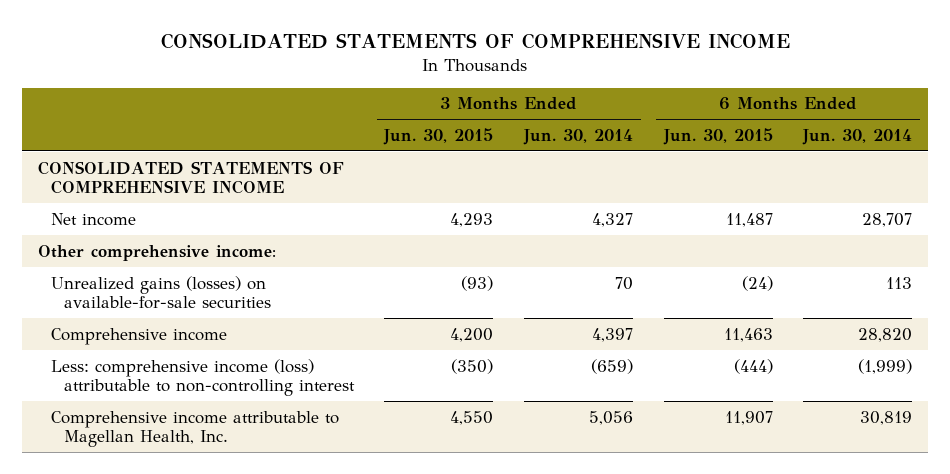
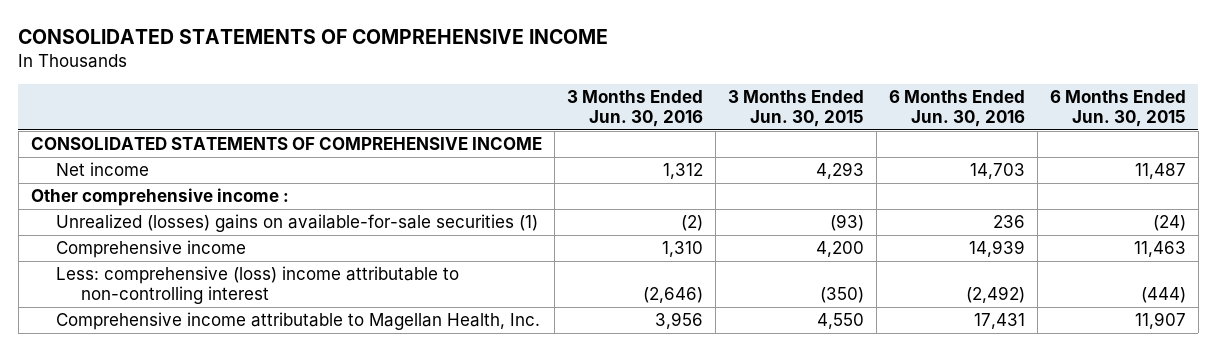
[523,128,634,145] Jun. 30, 2014 -> none
[802,128,913,145] Jun. 30, 2014 -> none
none -> [566,90,703,128] 3 Months Ended Jun. 30, 2016
none -> [888,90,1025,128] 6 Months Ended Jun. 30, 2016
[37,244,276,261] Other comprehensive income: -> [30,187,289,206] Other comprehensive income :
[50,275,271,310] Unrealized gains (losses) on available-for-sale securities -> [55,213,538,232] Unrealized (losses) gains on available-for-sale securities (1)
[50,358,355,397] Less: comprehensive income (loss) attributable to non-controlling interest -> [55,265,459,305] Less: comprehensive (loss) income attributable to non-controlling interest

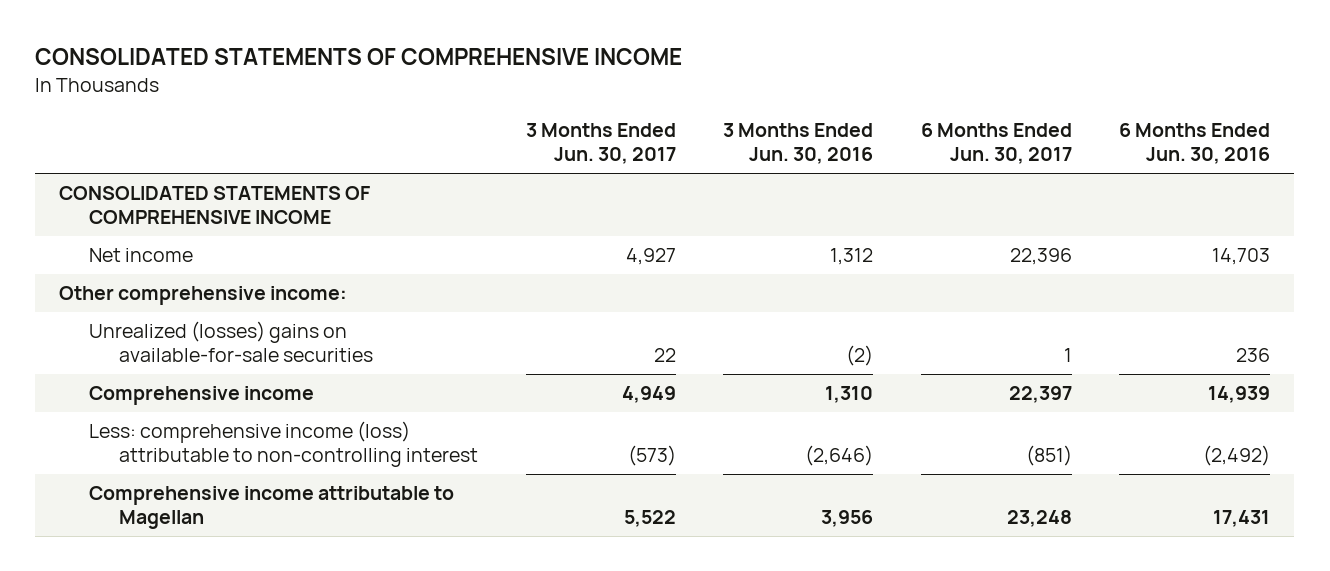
[727,90,864,128] 3 Months Ended Jun. 30, 2015 -> none
[1049,90,1186,128] 6 Months Ended Jun. 30, 2015 -> none
none -> [525,122,676,165] 3 Months Ended Jun. 30, 2017
none -> [920,122,1072,165] 6 Months Ended Jun. 30, 2017
[30,187,289,206] Other comprehensive income : -> [59,285,348,305] Other comprehensive income:
[55,213,538,232] Unrealized (losses) gains on available-for-sale securities (1) -> [89,320,374,363] Unrealized (losses) gains on available-for-sale securities
[55,265,459,305] Less: comprehensive (loss) income attributable to non-controlling interest -> [89,420,479,468] Less: comprehensive income (loss) attributable to non-controlling interest
[55,311,540,330] Comprehensive income attributable to Magellan Health, Inc. -> [89,485,455,530] Comprehensive income attributable to Magellan

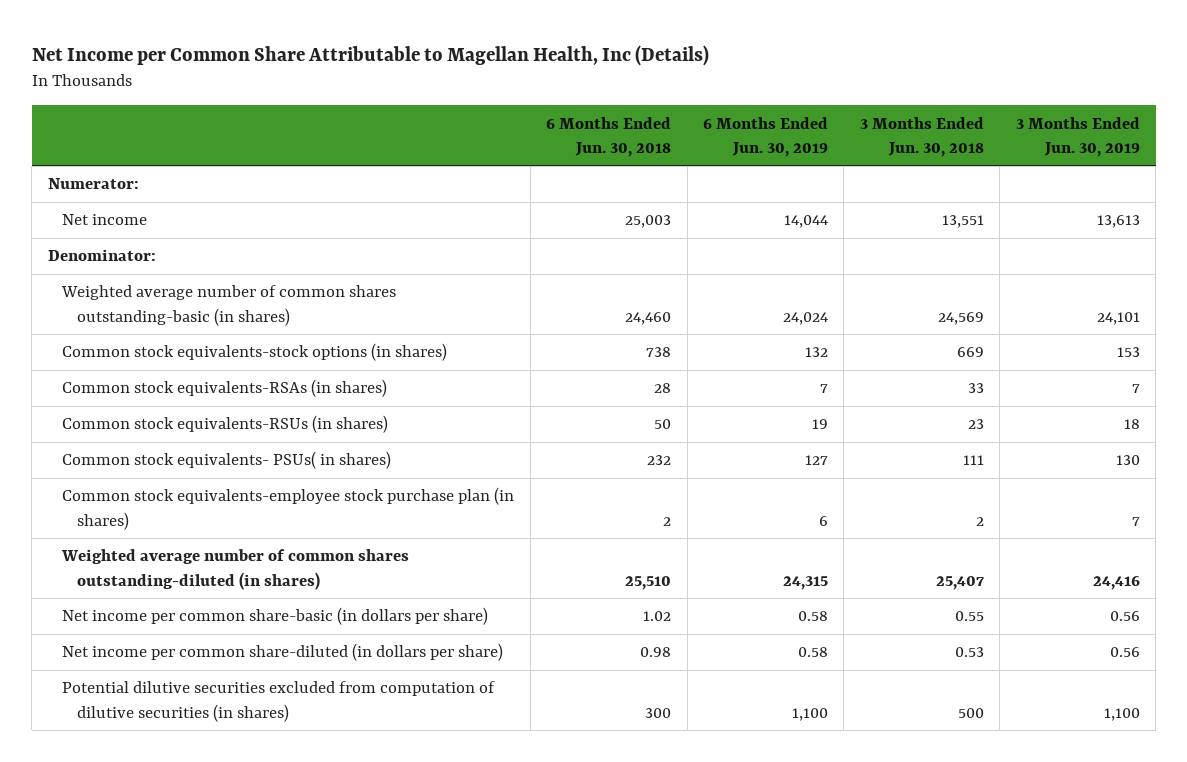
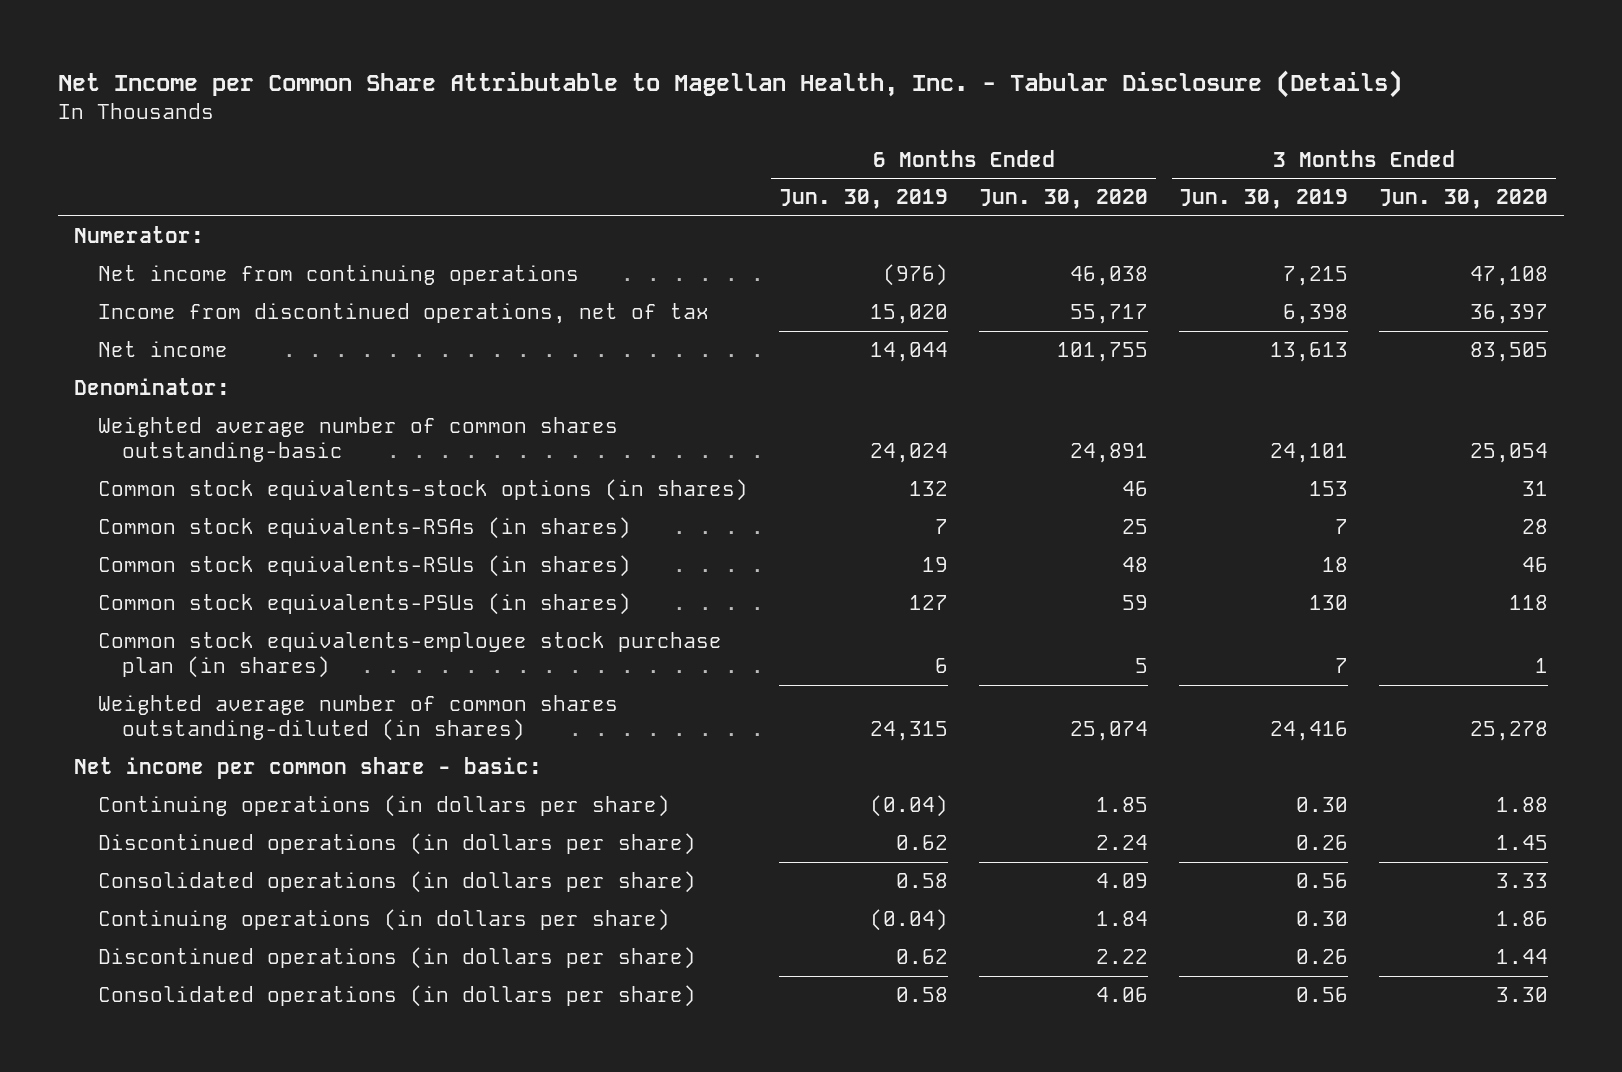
[31,44,709,66] Net Income per Common Share Attributable to Magellan Health, Inc (Details) -> [58,69,1403,98] Net Income per Common Share Attributable to Magellan Health, Inc. - Tabular Disclosure (Details)
[546,116,672,157] 6 Months Ended Jun. 30, 2018 -> none
[859,116,984,157] 3 Months Ended Jun. 30, 2018 -> none
none -> [979,189,1149,210] Jun. 30, 2020
none -> [1379,189,1549,210] Jun. 30, 2020
none -> [98,265,580,286] Net income from continuing operations
none -> [98,303,710,325] Income from discontinued operations, net of tax
[61,285,397,326] Weighted average number of common shares outstanding-basic (in shares) -> [98,417,619,463] Weighted average number of common shares outstanding-basic
[62,451,392,470] Common stock equivalents- PSUs( in shares) -> [98,593,632,616] Common stock equivalents-PSUs (in shares)
[62,681,496,722] Potential dilutive securities excluded from computation of dilutive securities (in shares) -> none
none -> [73,757,542,780] Net income per common share - basic:
none -> [98,795,671,818] Continuing operations (in dollars per share)
none -> [98,833,697,856] Discontinued operations (in dollars per share)
[62,607,489,626] Net income per common share-basic (in dollars per share) -> [98,871,697,894] Consolidated operations (in dollars per share)
none -> [98,909,671,932] Continuing operations (in dollars per share)
none -> [98,947,697,970] Discontinued operations (in dollars per share)
[62,643,504,662] Net income per common share-diluted (in dollars per share) -> [98,985,697,1008] Consolidated operations (in dollars per share)

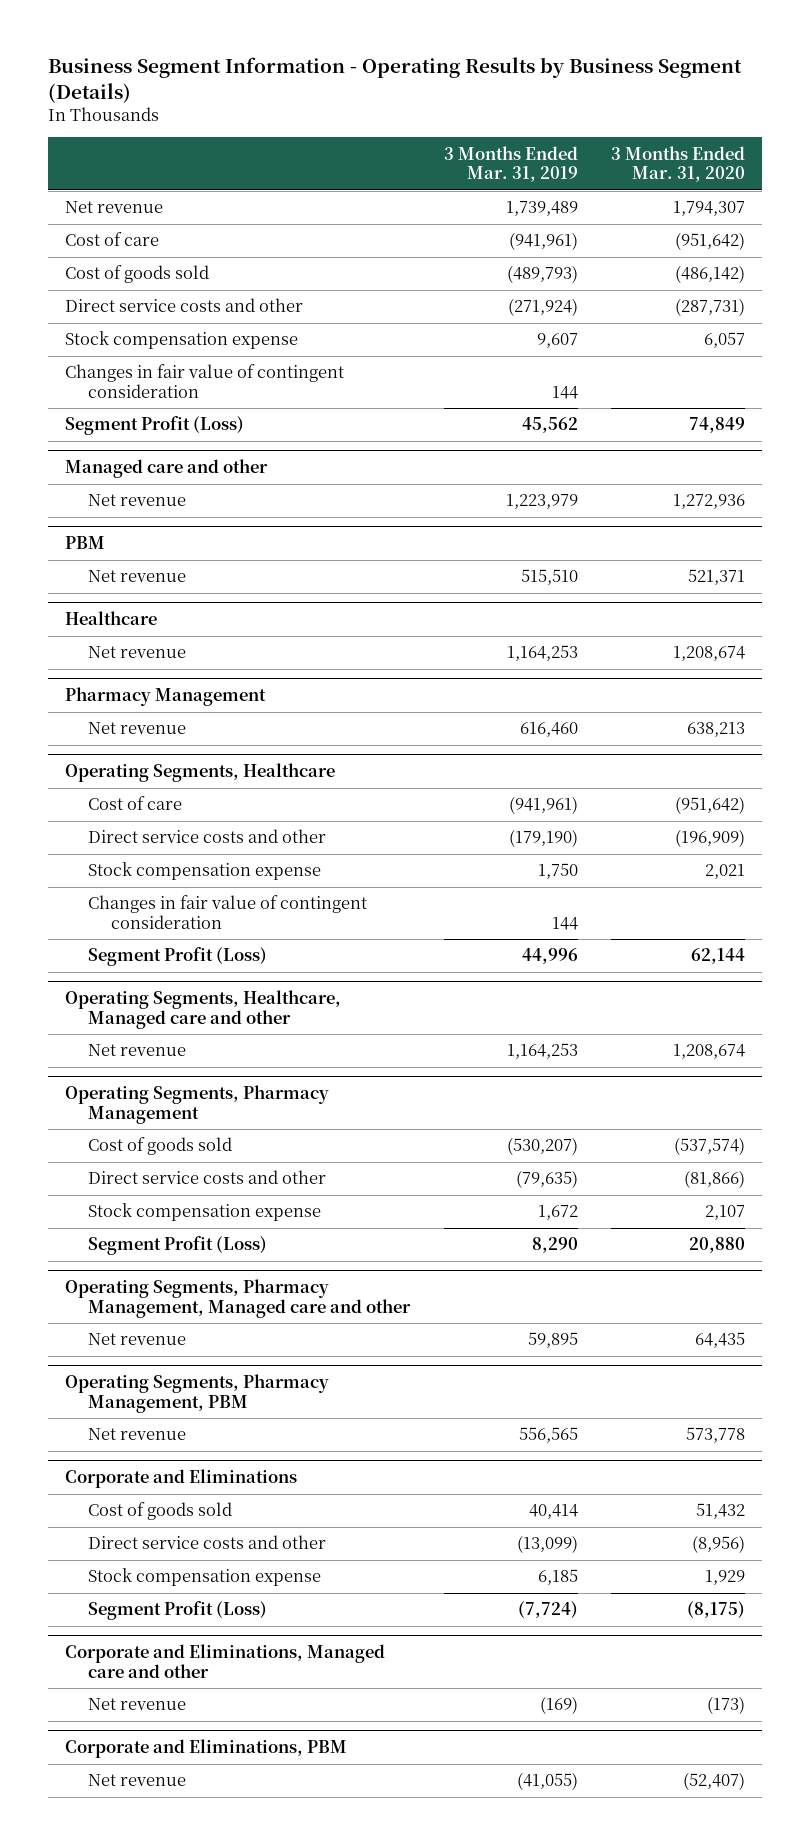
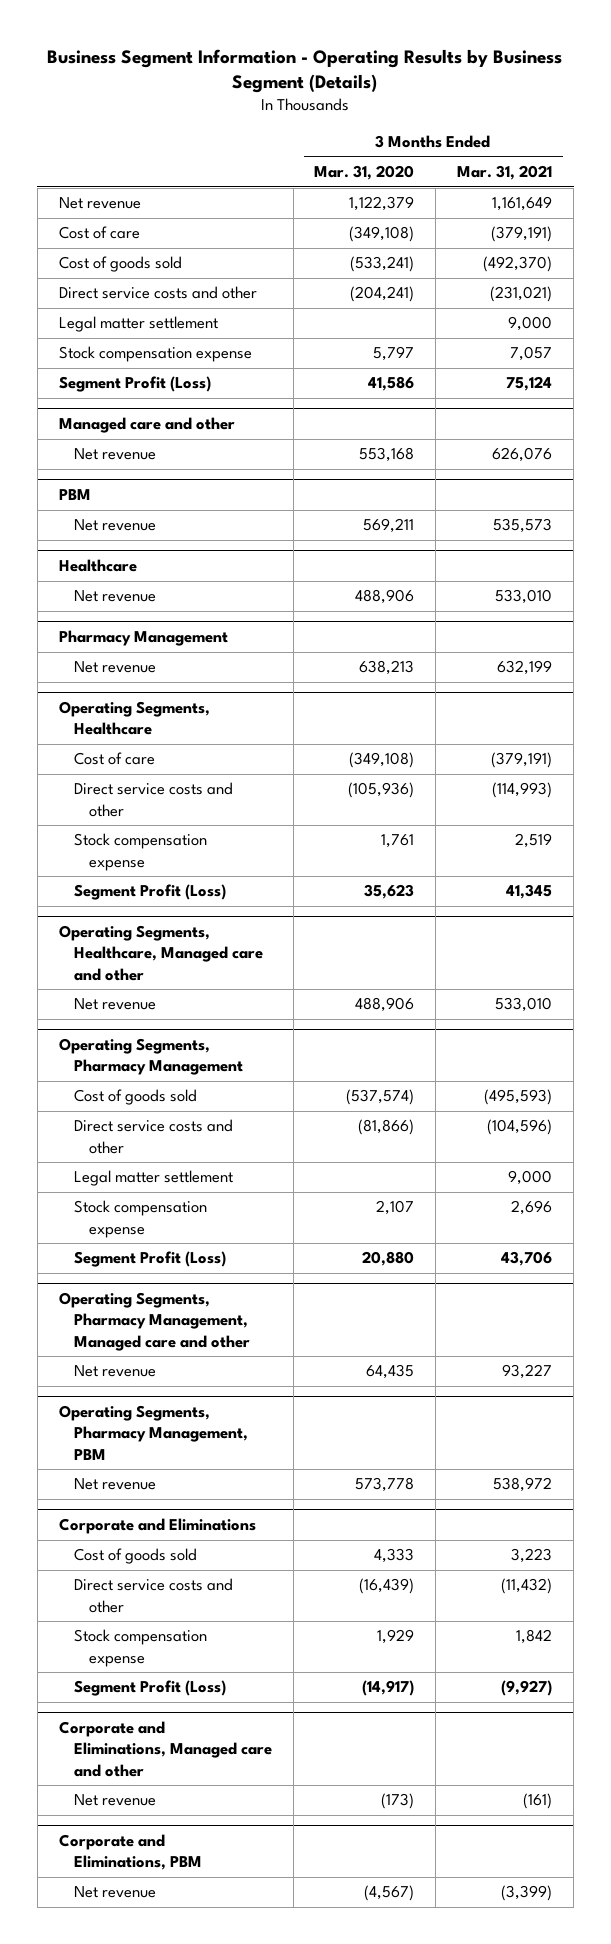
[443,145,578,183] 3 Months Ended Mar. 31, 2019 -> none
none -> [457,165,553,181] Mar. 31, 2021
[64,364,344,399] Changes in fair value of contingent consideration -> none
[673,201,746,217] 1,794,307 -> [349,196,415,212] 1,122,379
[675,232,746,251] (951,642) -> [349,226,415,243] (349,108)
[675,265,746,284] (486,142) -> [350,256,415,273] (533,241)
[675,298,746,317] (287,731) -> [350,286,415,303] (204,241)
none -> [58,316,218,333] Legal matter settlement
[704,332,746,349] 6,057 -> [373,346,415,362] 5,797
[689,417,746,434] 74,849 -> [368,376,415,392] 41,586
[673,494,746,510] 1,272,936 -> [359,447,415,463] 553,168
[688,569,746,586] 521,371 -> [363,518,415,534] 569,211
[673,646,746,662] 1,208,674 -> [355,589,415,605] 488,906
[87,895,367,930] Changes in fair value of contingent consideration -> none
[675,796,746,815] (951,642) -> [349,752,415,769] (349,108)
[675,829,746,848] (196,909) -> [348,782,415,799] (105,936)
[705,864,746,880] 2,021 -> [381,834,415,849] 1,761
[691,948,746,965] 62,144 -> [364,884,415,900] 35,623
[673,1044,746,1060] 1,208,674 -> [355,997,415,1013] 488,906
none -> [73,1170,233,1187] Legal matter settlement
[696,1503,746,1520] 51,432 -> [374,1548,415,1564] 4,333
[692,1535,746,1554] (8,956) -> [359,1578,415,1595] (16,439)
[687,1601,746,1619] (8,175) -> [362,1680,415,1697] (14,917)
[683,1772,746,1791] (52,407) -> [364,1885,415,1902] (4,567)

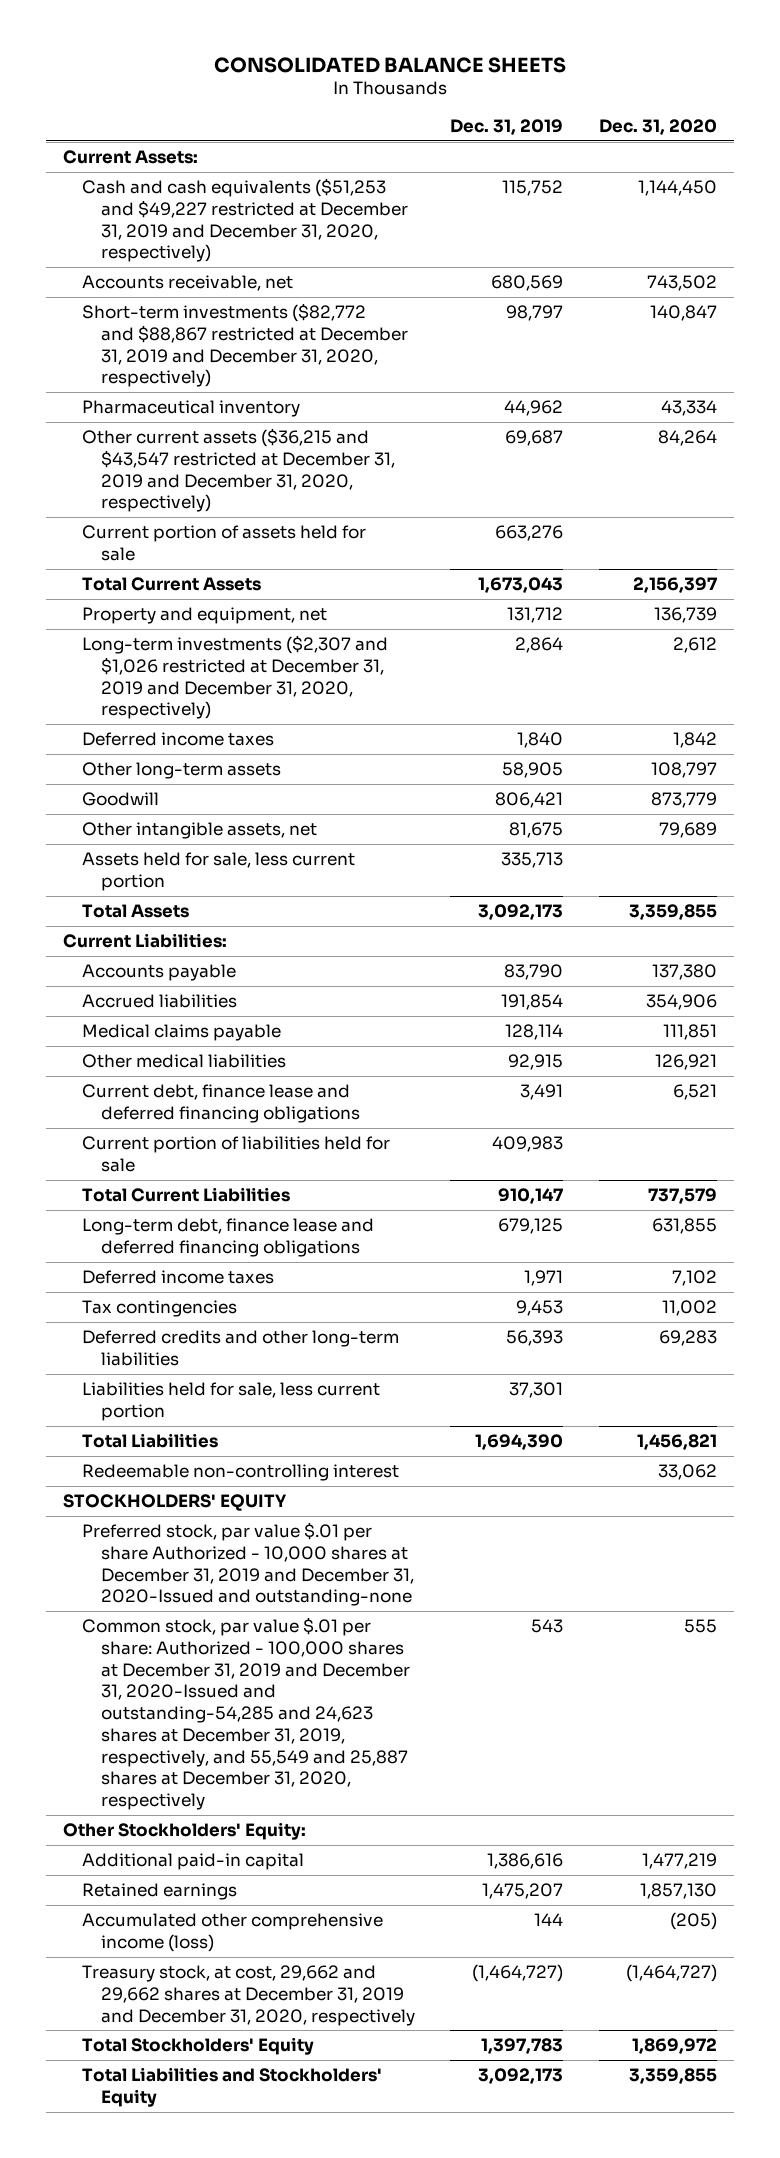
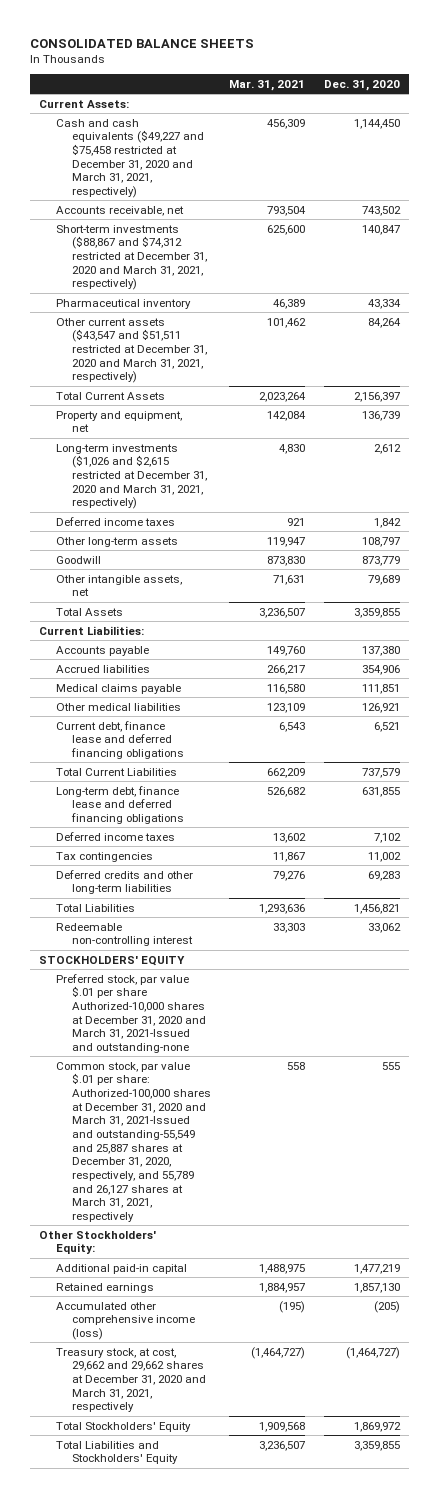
[450,119,564,136] Dec. 31, 2019 -> none
none -> [229,79,306,91] Mar. 31, 2021
[82,178,408,263] Cash and cash equivalents ($51,253 and $49,227 restricted at December 31, 2019 and December 31, 2020, respectively) -> [55,118,205,198] Cash and cash equivalents ($49,227 and $75,458 restricted at December 31, 2020 and March 31, 2021, respectively)
[82,303,408,388] Short-term investments ($82,772 and $88,867 restricted at December 31, 2019 and December 31, 2020, respectively) -> [55,224,208,291] Short-term investments ($88,867 and $74,312 restricted at December 31, 2020 and March 31, 2021, respectively)
[82,525,367,561] Current portion of assets held for sale -> none
[82,428,395,513] Other current assets ($36,215 and $43,547 restricted at December 31, 2019 and December 31, 2020, respectively) -> [55,317,208,384] Other current assets ($43,547 and $51,511 restricted at December 31, 2020 and March 31, 2021, respectively)
[82,635,389,720] Long-term investments ($2,307 and $1,026 restricted at December 31, 2019 and December 31, 2020, respectively) -> [55,443,208,510] Long-term investments ($1,026 and $2,615 restricted at December 31, 2020 and March 31, 2021, respectively)
[82,852,356,891] Assets held for sale, less current portion -> none
[82,1136,391,1172] Current portion of liabilities held for sale -> none
[82,1382,381,1421] Liabilities held for sale, less current portion -> none
[82,1522,414,1607] Preferred stock, par value $.01 per share Authorized - 10,000 shares at December 31, 2019 and December 31, 2020-Issued and outstanding-none -> [55,973,207,1053] Preferred stock, par value $.01 per share Authorized-10,000 shares at December 31, 2020 and March 31, 2021-Issued and outstanding-none
[82,1617,410,1811] Common stock, par value $.01 per share: Authorized - 100,000 shares at December 31, 2019 and December 31, 2020-Issued and outstanding-54,285 and 24,623 shares at December 31, 2019, respectively, and 55,549 and 25,887 shares at December 31, 2020, respectively -> [55,1061,212,1222] Common stock, par value $.01 per share: Authorized-100,000 shares at December 31, 2020 and March 31, 2021-Issued and outstanding-55,549 and 25,887 shares at December 31, 2020, respectively, and 55,789 and 26,127 shares at March 31, 2021, respectively
[82,1965,415,2026] Treasury stock, at cost, 29,662 and 29,662 shares at December 31, 2019 and December 31, 2020, respectively -> [55,1347,207,1413] Treasury stock, at cost, 29,662 and 29,662 shares at December 31, 2020 and March 31, 2021, respectively

